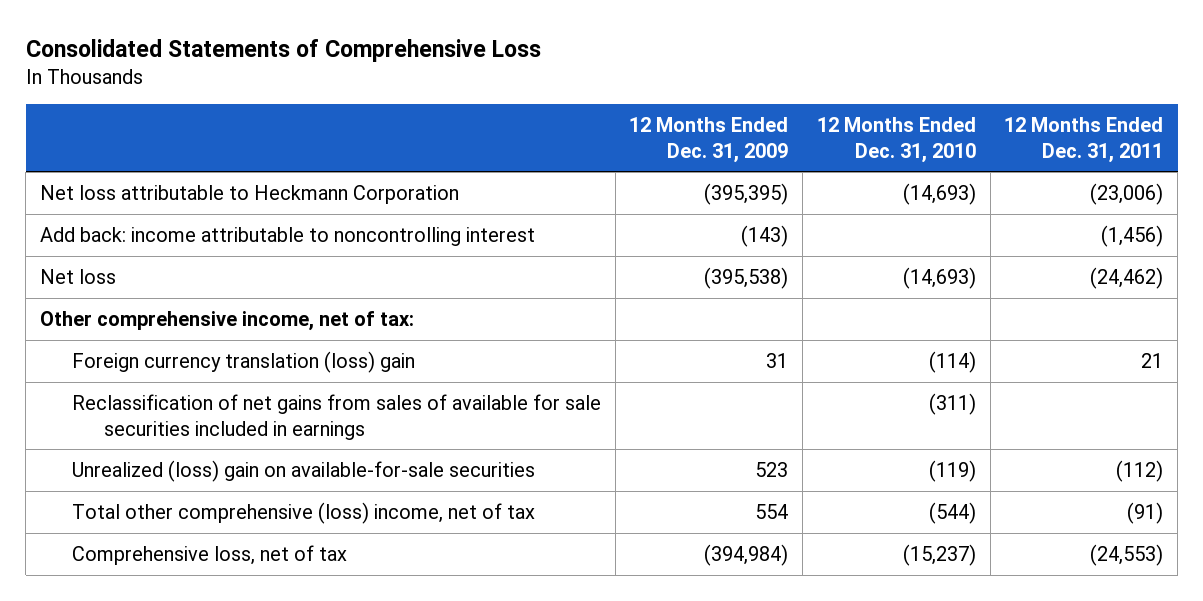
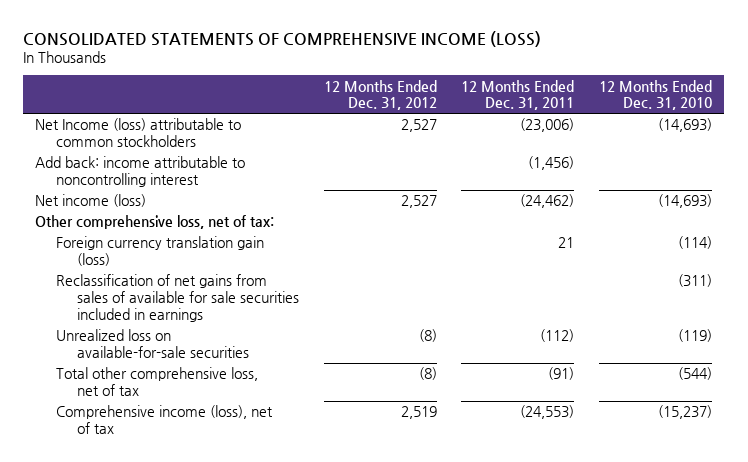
[25,38,541,62] Consolidated Statements of Comprehensive Loss -> [23,30,542,47] CONSOLIDATED STATEMENTS OF COMPREHENSIVE INCOME (LOSS)
[629,116,789,163] 12 Months Ended Dec. 31, 2009 -> none
none -> [323,79,437,111] 12 Months Ended Dec. 31, 2012
[40,184,460,204] Net loss attributable to Heckmann Corporation -> [35,118,242,148] Net Income (loss) attributable to common stockholders
[40,268,117,284] Net loss -> [35,194,147,208] Net income (loss)
[40,310,415,331] Other comprehensive income, net of tax: -> [35,215,275,230] Other comprehensive loss, net of tax:
[71,350,415,373] Foreign currency translation (loss) gain -> [56,236,265,267] Foreign currency translation gain (loss)
[71,459,535,482] Unrealized (loss) gain on available-for-sale securities -> [56,329,250,359] Unrealized loss on available-for-sale securities
[71,501,535,524] Total other comprehensive (loss) income, net of tax -> [56,367,259,397] Total other comprehensive loss, net of tax
[71,544,347,565] Comprehensive loss, net of tax -> [56,405,274,435] Comprehensive income (loss), net of tax

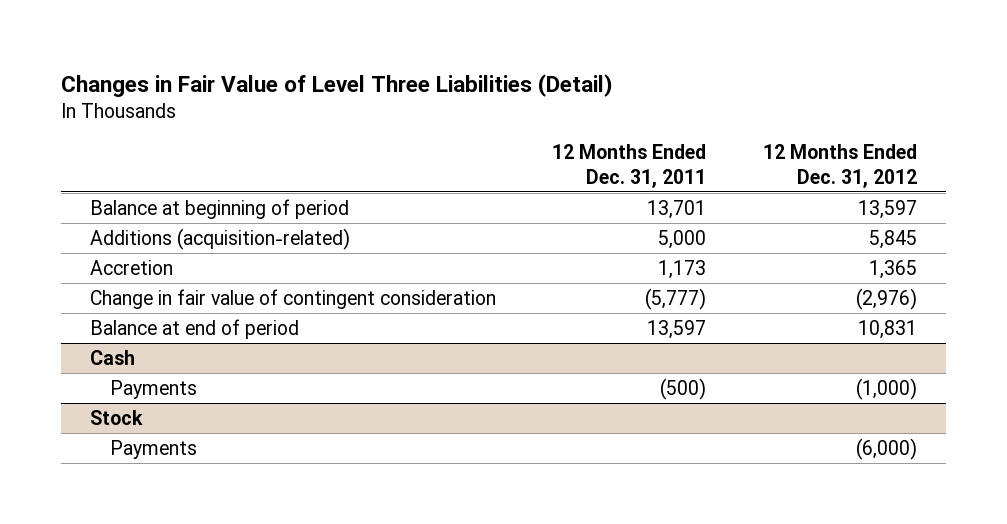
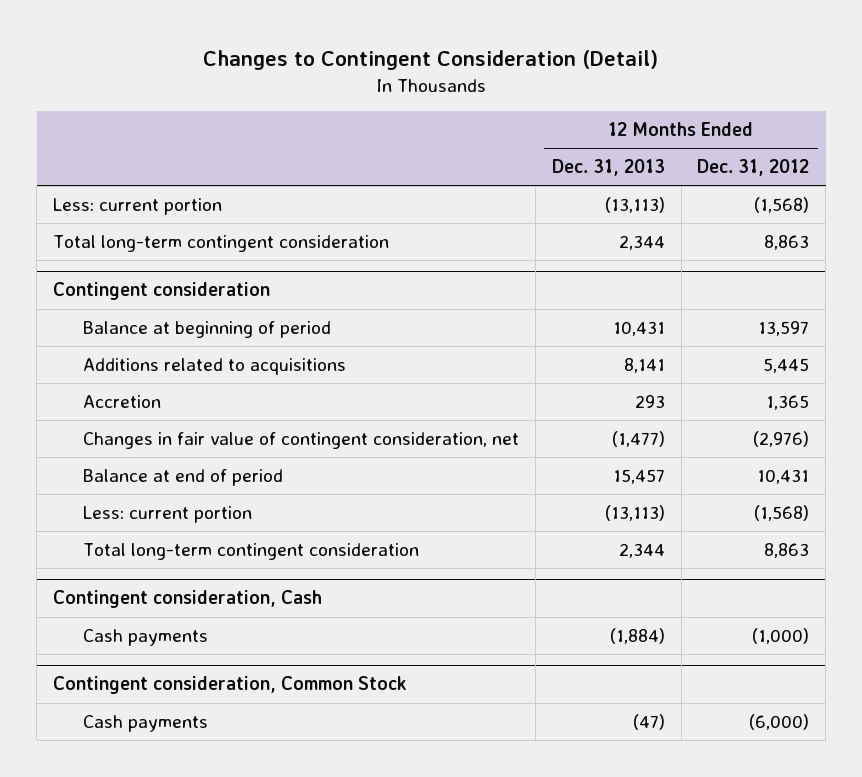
[61,73,614,97] Changes in Fair Value of Level Three Liabilities (Detail) -> [203,50,659,71] Changes to Contingent Consideration (Detail)
[552,144,707,188] 12 Months Ended Dec. 31, 2011 -> none
none -> [551,159,665,177] Dec. 31, 2013
none -> [53,198,223,216] Less: current portion
none -> [53,235,390,253] Total long-term contingent consideration
none -> [53,282,271,301] Contingent consideration
[89,227,350,250] Additions (acquisition-related) -> [82,358,346,376] Additions related to acquisitions
[869,229,918,249] 5,845 -> [763,358,810,374] 5,445
[89,349,135,365] Cash -> none
[89,409,143,425] Stock -> none
[89,288,496,309] Change in fair value of contingent consideration -> [82,432,519,450] Changes in fair value of contingent consideration, net
[858,319,918,339] 10,831 -> [757,469,810,485] 10,431
none -> [82,506,252,524] Less: current portion
none -> [82,543,419,561] Total long-term contingent consideration
none -> [53,590,323,609] Contingent consideration, Cash
[110,379,198,399] Payments -> [82,629,208,647] Cash payments
none -> [53,676,408,695] Contingent consideration, Common Stock
[110,439,198,459] Payments -> [82,715,208,733] Cash payments

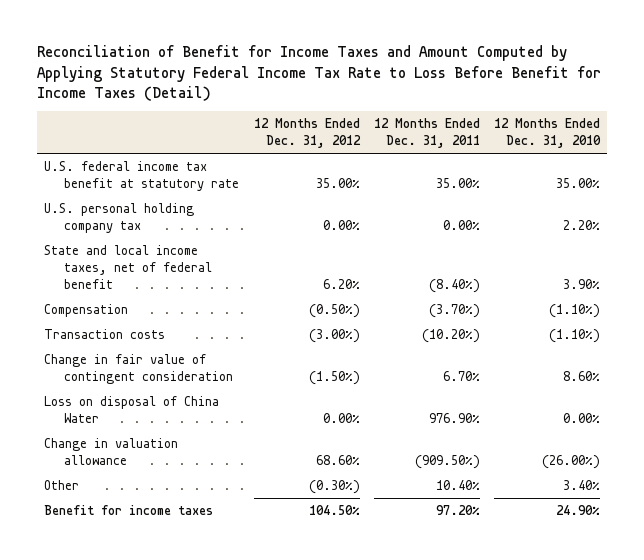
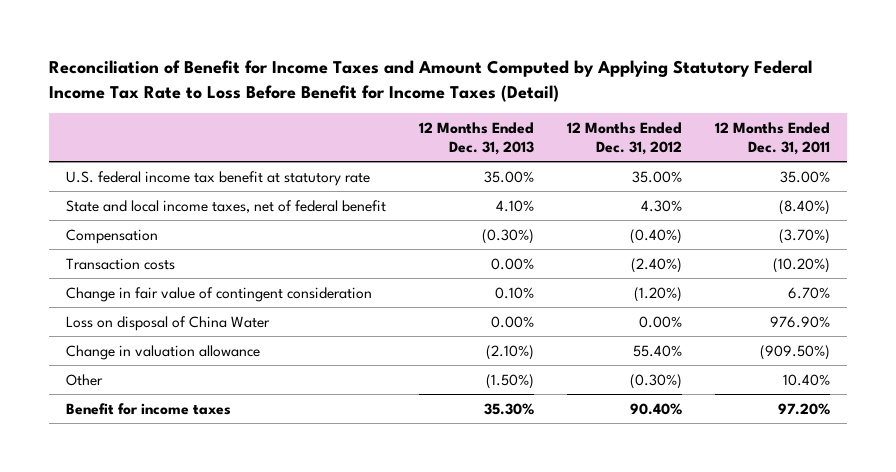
[493,118,601,149] 12 Months Ended Dec. 31, 2010 -> none
none -> [419,121,535,156] 12 Months Ended Dec. 31, 2013
[44,203,195,234] U.S. personal holding company tax -> none
[322,278,360,289] 6.20% -> [641,199,683,212] 4.30%
[308,304,360,319] (0.50%) -> [630,228,683,244] (0.40%)
[308,329,360,344] (3.00%) -> [631,257,683,273] (2.40%)
[308,371,360,386] (1.50%) -> [634,286,683,302] (1.20%)
[315,455,360,466] 68.60% -> [633,344,683,357] 55.40%
[308,505,360,516] 104.50% -> [630,402,683,415] 90.40%

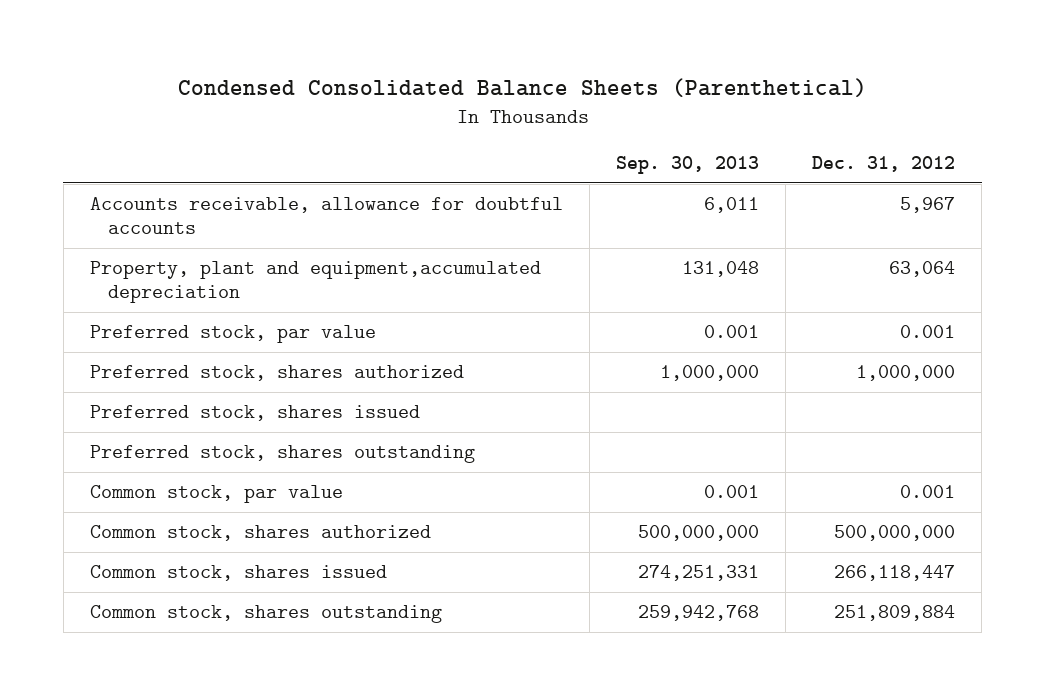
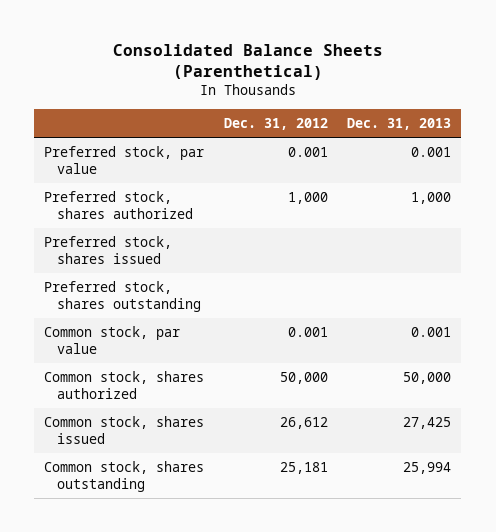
[177,77,867,97] Condensed Consolidated Balance Sheets (Parenthetical) -> [112,43,383,80] Consolidated Balance Sheets (Parenthetical)
[616,156,760,175] Sep. 30, 2013 -> none
none -> [347,118,452,131] Dec. 31, 2013
[89,197,563,235] Accounts receivable, allowance for doubtful accounts -> none
[89,261,541,304] Property, plant and equipment,accumulated depreciation -> none
[856,365,956,382] 1,000,000 -> [287,191,328,204] 1,000
[834,525,956,542] 500,000,000 -> [279,371,328,384] 50,000
[834,565,956,582] 266,118,447 -> [279,416,328,429] 26,612
[834,605,956,622] 251,809,884 -> [279,461,328,474] 25,181

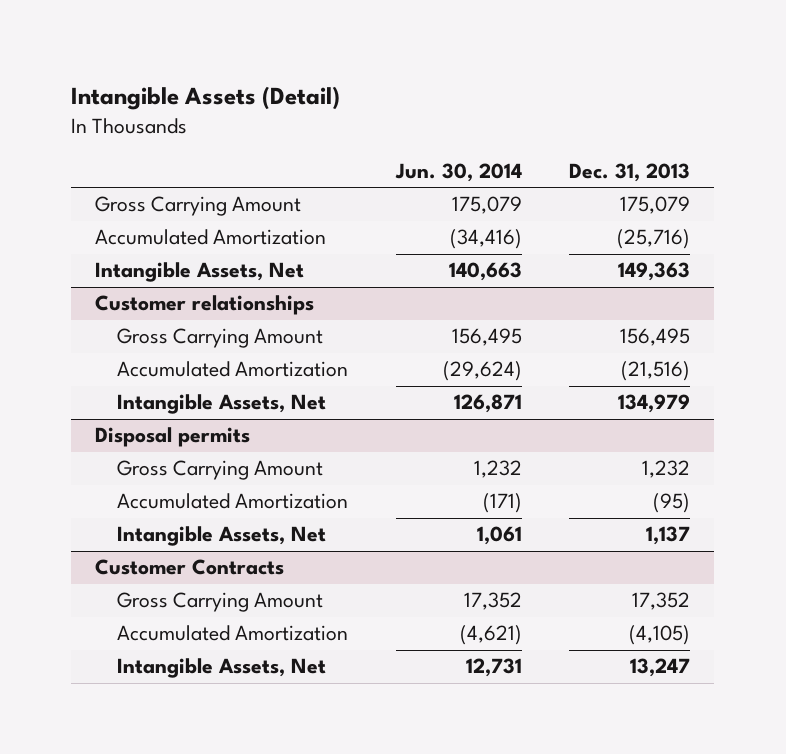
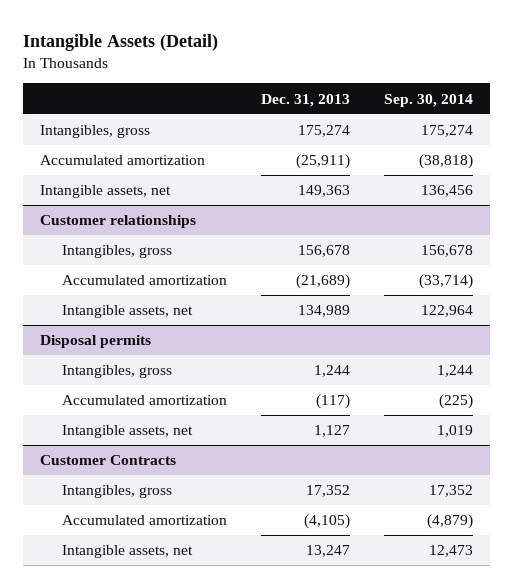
[394,162,522,182] Jun. 30, 2014 -> none
none -> [383,93,473,107] Sep. 30, 2014
[95,196,302,217] Gross Carrying Amount -> [39,125,150,139] Intangibles, gross
[620,196,691,215] 175,079 -> [297,125,350,138] 175,274
[95,229,327,246] Accumulated Amortization -> [39,155,205,166] Accumulated amortization
[617,229,691,250] (25,716) -> [295,154,350,170] (25,911)
[95,262,305,283] Intangible Assets, Net -> [39,185,171,199] Intangible assets, net
[116,328,323,349] Gross Carrying Amount -> [61,245,172,259] Intangibles, gross
[620,328,691,347] 156,495 -> [297,245,350,258] 156,678
[116,361,348,378] Accumulated Amortization -> [61,275,227,286] Accumulated amortization
[621,361,691,382] (21,516) -> [295,274,350,290] (21,689)
[116,394,326,415] Intangible Assets, Net -> [61,305,193,319] Intangible assets, net
[618,394,691,414] 134,979 -> [297,305,350,318] 134,989
[116,460,323,481] Gross Carrying Amount -> [61,365,172,379] Intangibles, gross
[642,460,691,479] 1,232 -> [313,365,350,378] 1,244
[116,493,348,510] Accumulated Amortization -> [61,395,227,406] Accumulated amortization
[653,493,691,514] (95) -> [315,394,350,410] (117)
[116,526,326,547] Intangible Assets, Net -> [61,425,193,439] Intangible assets, net
[646,526,691,546] 1,137 -> [313,425,350,438] 1,127
[116,592,323,613] Gross Carrying Amount -> [61,485,172,499] Intangibles, gross
[116,625,348,642] Accumulated Amortization -> [61,515,227,526] Accumulated amortization
[116,658,326,679] Intangible Assets, Net -> [61,545,193,559] Intangible assets, net

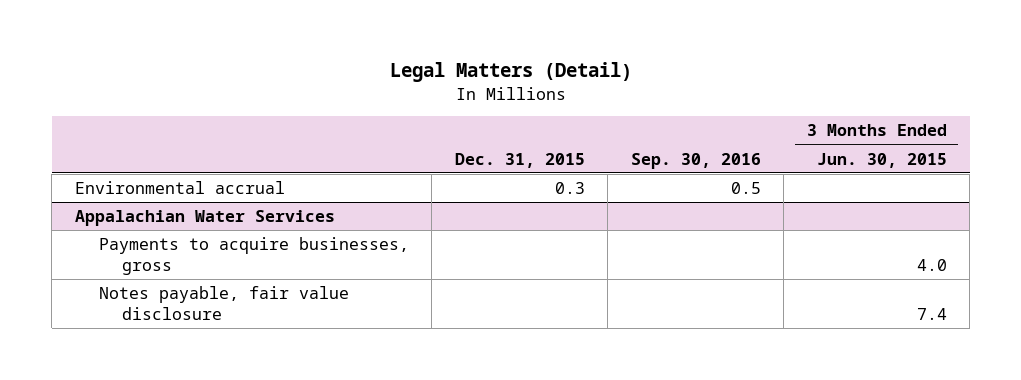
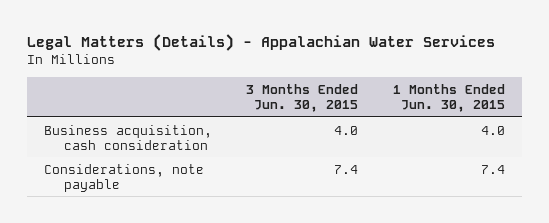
[389,62,632,83] Legal Matters (Detail) -> [26,33,495,51] Legal Matters (Details) - Appalachian Water Services
[454,152,585,168] Dec. 31, 2015 -> none
[630,152,761,169] Sep. 30, 2016 -> none
none -> [392,84,505,113] 1 Months Ended Jun. 30, 2015
[74,181,285,195] Environmental accrual -> none
[74,210,335,227] Appalachian Water Services -> none
[98,237,409,275] Payments to acquire businesses, gross -> [44,124,213,150] Business acquisition, cash consideration
[98,286,349,320] Notes payable, fair value disclosure -> [44,163,205,192] Considerations, note payable

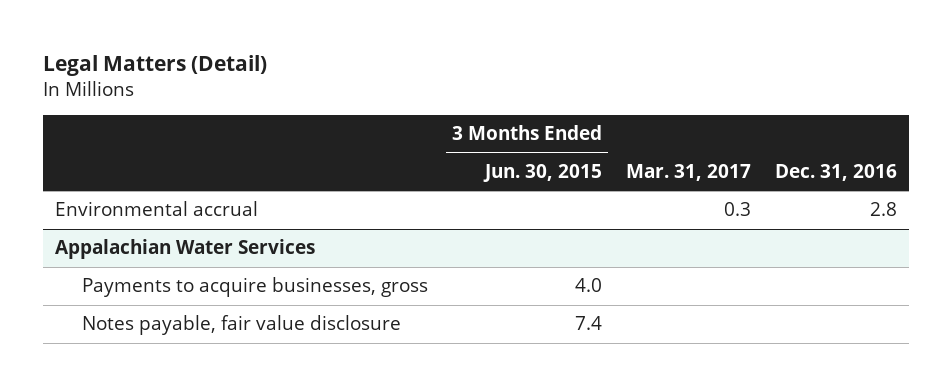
[26,33,495,51] Legal Matters (Details) - Appalachian Water Services -> [42,55,267,77] Legal Matters (Detail)
[392,84,505,113] 1 Months Ended Jun. 30, 2015 -> none
none -> [626,164,752,182] Mar. 31, 2017
none -> [775,164,898,182] Dec. 31, 2016
none -> [54,201,258,217] Environmental accrual
none -> [54,239,315,260] Appalachian Water Services
[44,124,213,150] Business acquisition, cash consideration -> [82,277,429,298] Payments to acquire businesses, gross
[44,163,205,192] Considerations, note payable -> [82,315,402,336] Notes payable, fair value disclosure

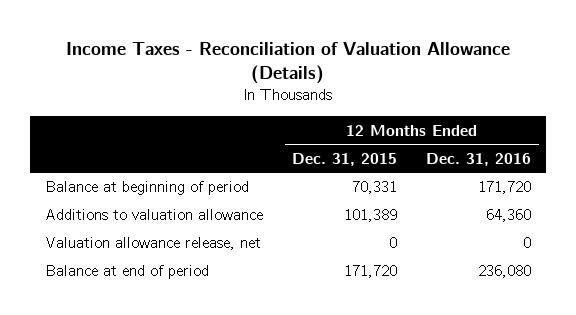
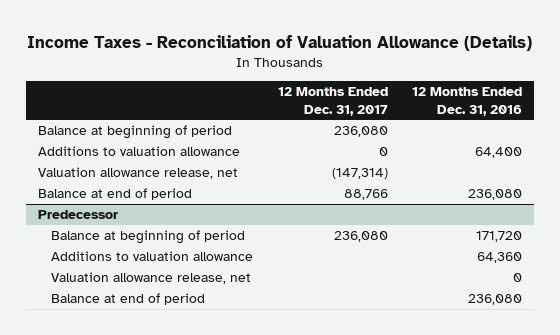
[292,152,398,166] Dec. 31, 2015 -> none
none -> [277,87,388,116] 12 Months Ended Dec. 31, 2017
none -> [37,125,232,140] Balance at beginning of period
none -> [37,146,240,157] Additions to valuation allowance
none -> [37,167,238,180] Valuation allowance release, net
none -> [37,188,192,201] Balance at end of period
none -> [37,210,118,220] Predecessor

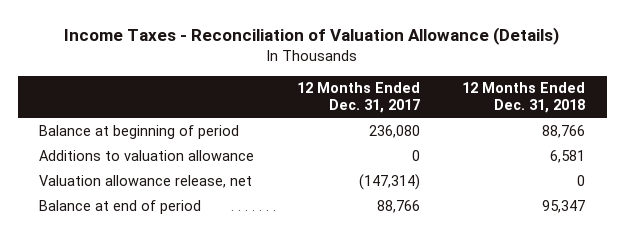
[412,87,523,116] 12 Months Ended Dec. 31, 2016 -> none
none -> [462,82,586,114] 12 Months Ended Dec. 31, 2018
[37,210,118,220] Predecessor -> none
[51,230,246,245] Balance at beginning of period -> none
[51,251,254,262] Additions to valuation allowance -> none
[51,272,252,285] Valuation allowance release, net -> none
[51,293,206,306] Balance at end of period -> none

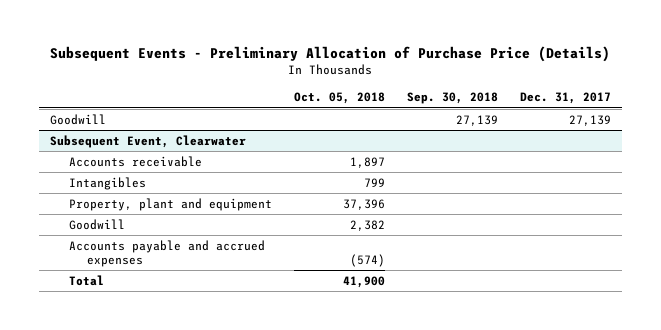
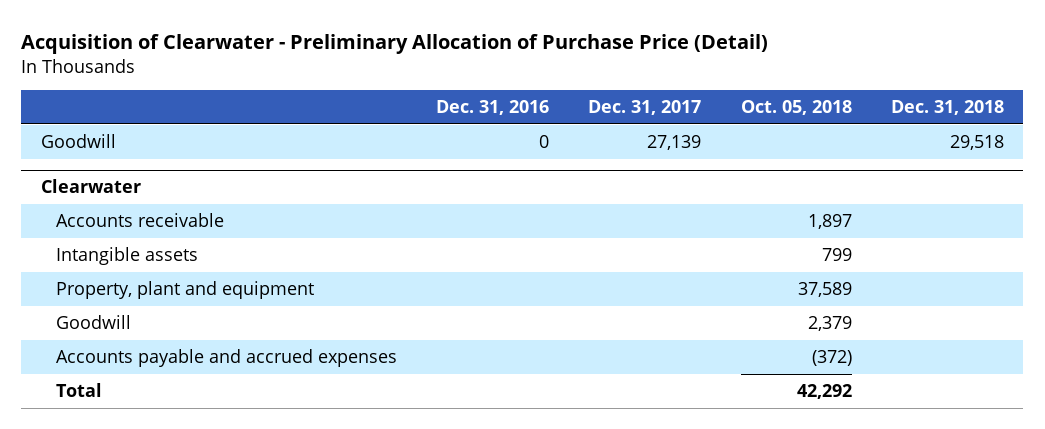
[50,45,611,62] Subsequent Events - Preliminary Allocation of Purchase Price (Details) -> [21,33,769,54] Acquisition of Clearwater - Preliminary Allocation of Purchase Price (Detail)
[406,92,498,105] Sep. 30, 2018 -> none
none -> [436,100,550,116] Dec. 31, 2016
none -> [890,100,1004,116] Dec. 31, 2018
[50,134,247,148] Subsequent Event, Clearwater -> none
none -> [41,179,142,194] Clearwater
[68,176,146,190] Intangibles -> [56,247,199,266] Intangible assets
[342,198,385,210] 37,396 -> [797,282,852,298] 37,589
[349,219,385,231] 2,382 -> [807,316,852,332] 2,379
[349,254,385,268] (574) -> [811,350,852,367] (372)
[342,275,385,288] 41,900 -> [796,384,852,400] 42,292

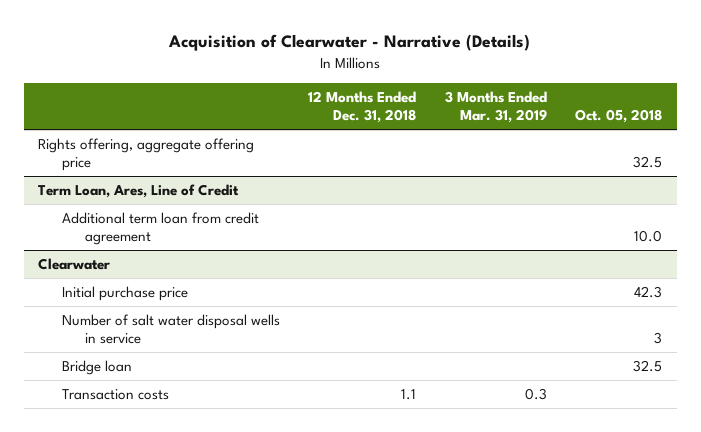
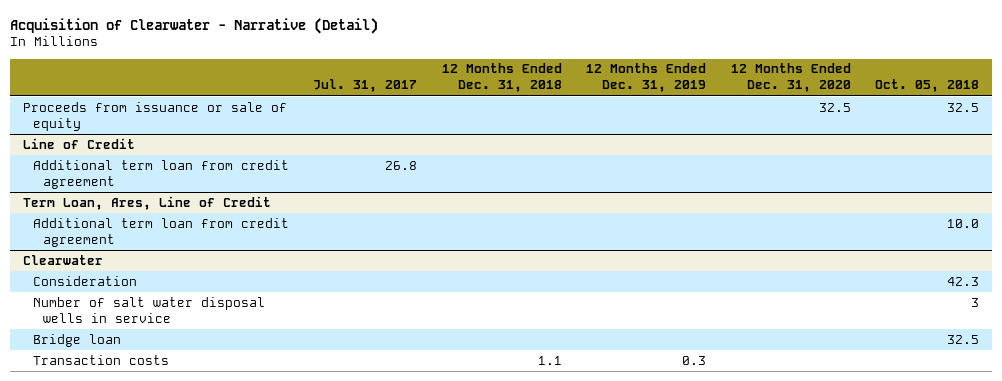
[168,34,531,52] Acquisition of Clearwater - Narrative (Details) -> [10,17,379,34] Acquisition of Clearwater - Narrative (Detail)
[444,91,547,123] 3 Months Ended Mar. 31, 2019 -> none
none -> [313,79,418,93] Jul. 31, 2017
none -> [586,63,707,93] 12 Months Ended Dec. 31, 2019
none -> [730,63,851,93] 12 Months Ended Dec. 31, 2020
[38,138,255,172] Rights offering, aggregate offering price -> [22,101,287,131] Proceeds from issuance or sale of equity
none -> [22,137,135,149] Line of Credit
none -> [32,159,289,189] Additional term loan from credit agreement
[61,286,188,302] Initial purchase price -> [32,275,137,286] Consideration

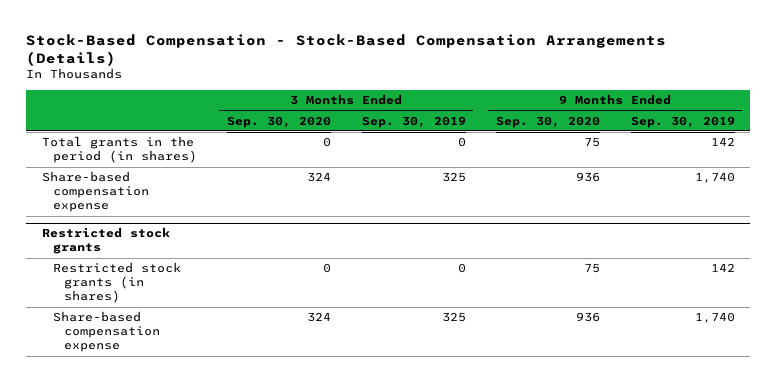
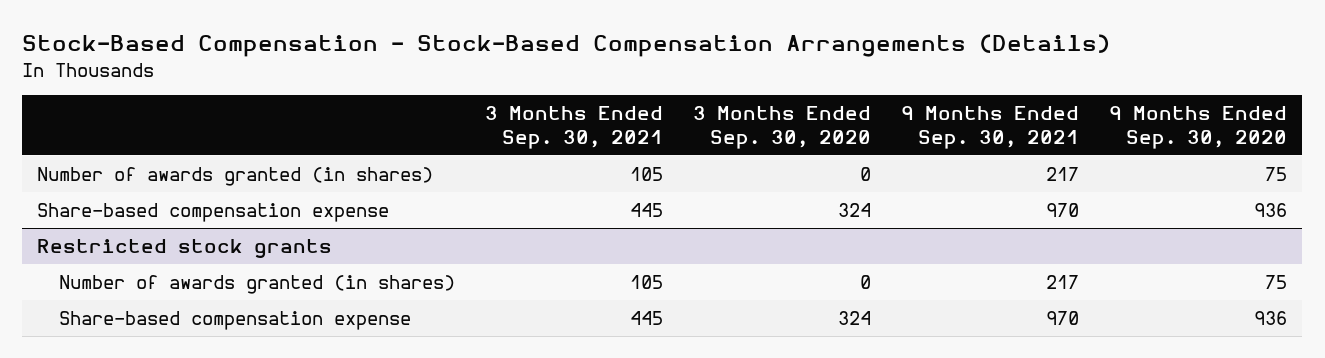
[361,115,466,128] Sep. 30, 2019 -> none
[630,115,735,128] Sep. 30, 2019 -> none
none -> [485,106,664,149] 3 Months Ended Sep. 30, 2021
none -> [901,106,1080,149] 9 Months Ended Sep. 30, 2021
[41,136,197,164] Total grants in the period (in shares) -> none
none -> [37,167,434,187] Number of awards granted (in shares)
[52,262,181,304] Restricted stock grants (in shares) -> [59,275,456,295] Number of awards granted (in shares)

